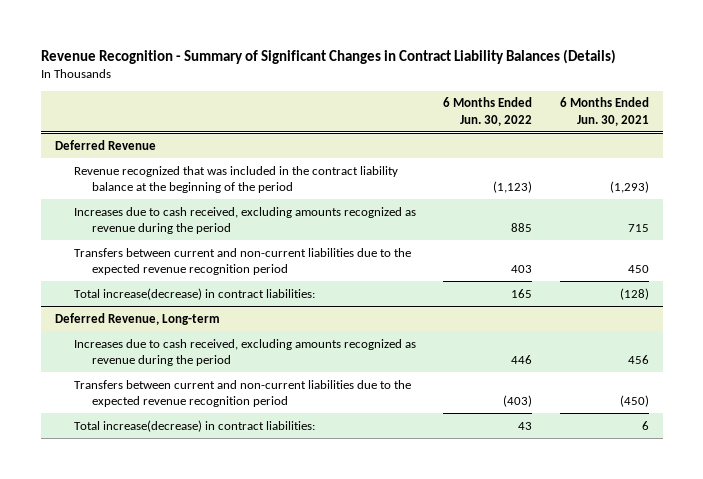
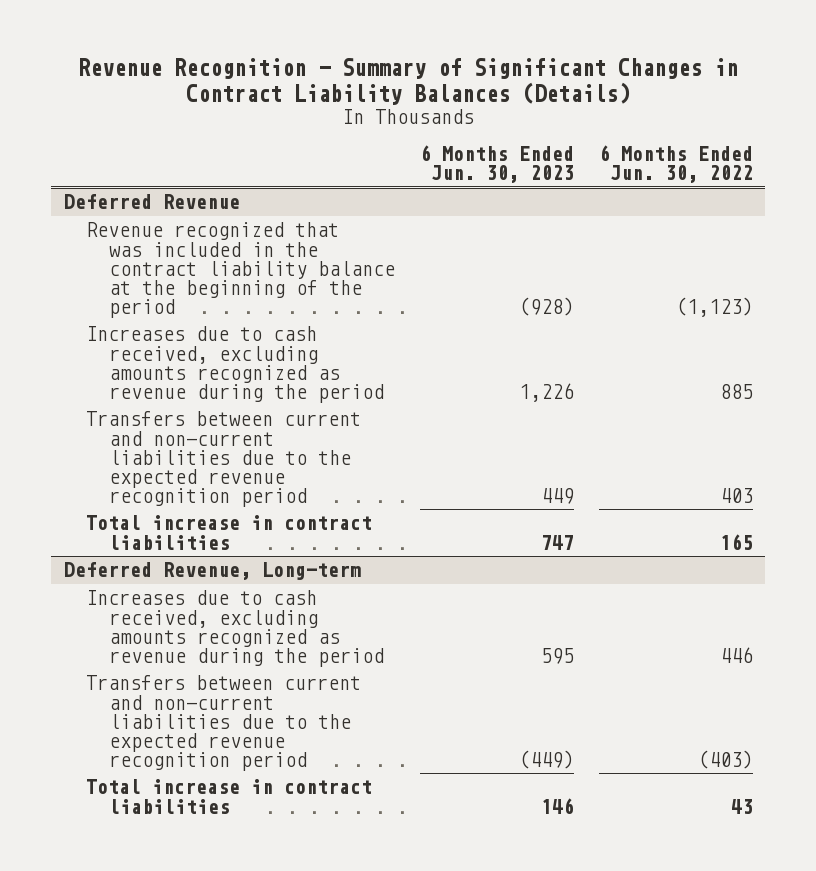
[559,97,649,126] 6 Months Ended Jun. 30, 2021 -> none
none -> [420,145,575,184] 6 Months Ended Jun. 30, 2023
[73,287,315,300] Total increase(decrease) in contract liabilities: -> [86,515,373,550] Total increase in contract liabilities
[73,419,315,432] Total increase(decrease) in contract liabilities: -> [86,779,373,814] Total increase in contract liabilities

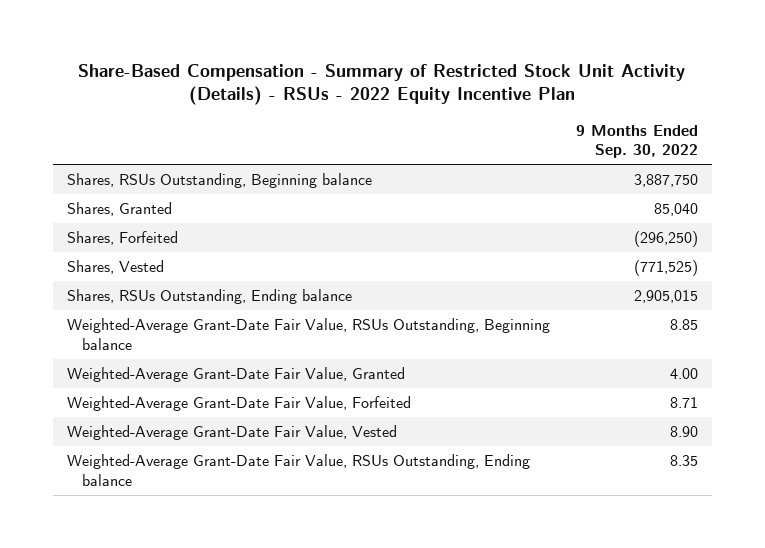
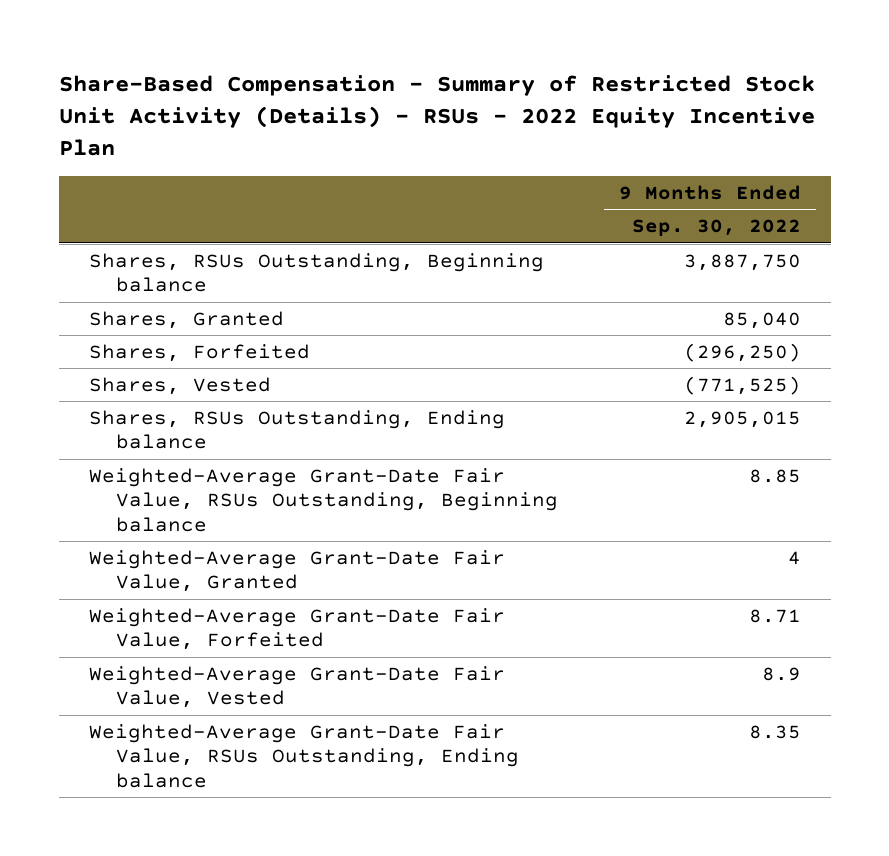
[670,367,699,379] 4.00 -> [787,550,801,565] 4
[670,425,699,437] 8.90 -> [761,666,801,681] 8.9

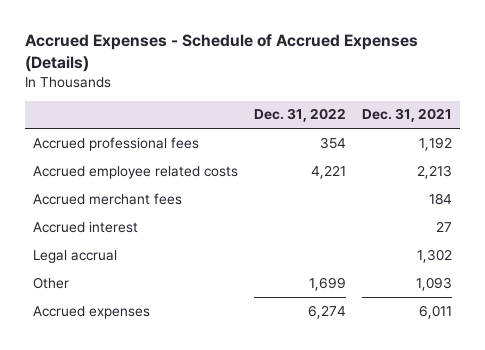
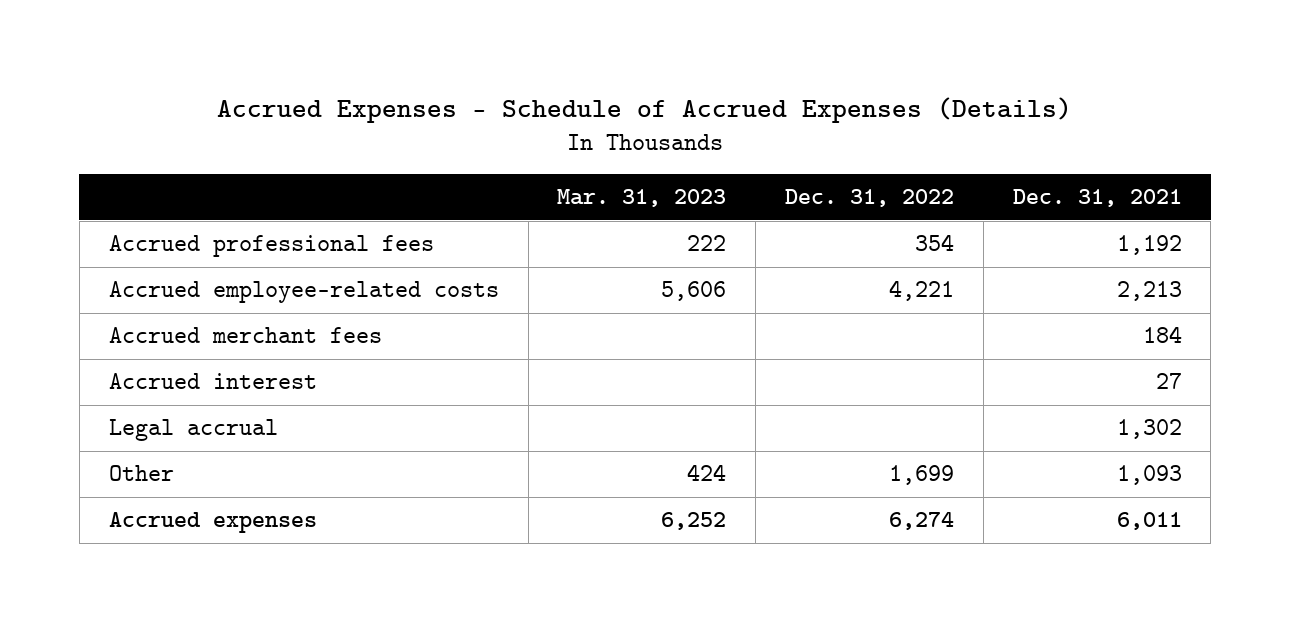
none -> [557,189,727,208] Mar. 31, 2023
[32,165,238,179] Accrued employee related costs -> [108,281,499,304] Accrued employee-related costs

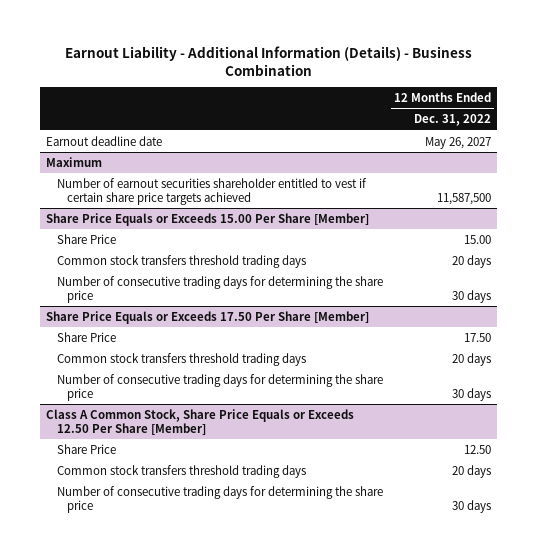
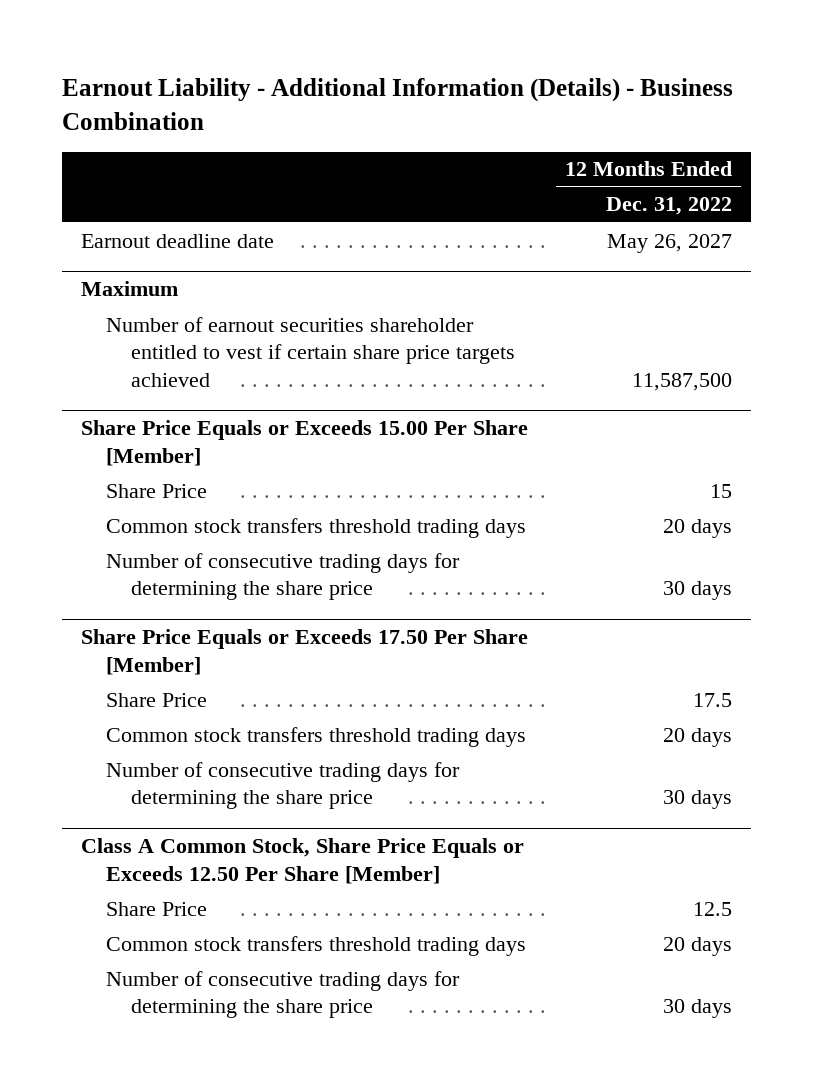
[464,234,492,244] 15.00 -> [710,483,733,498] 15
[464,332,492,342] 17.50 -> [693,692,733,707] 17.5
[464,444,492,454] 12.50 -> [693,901,733,916] 12.5

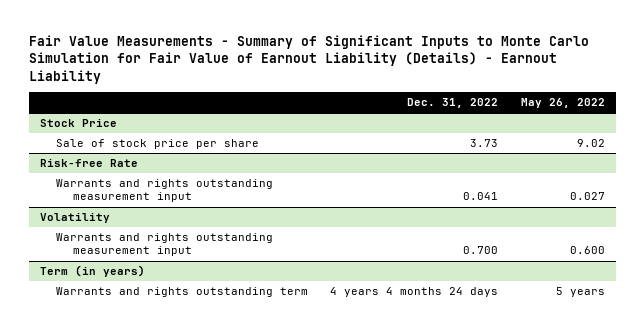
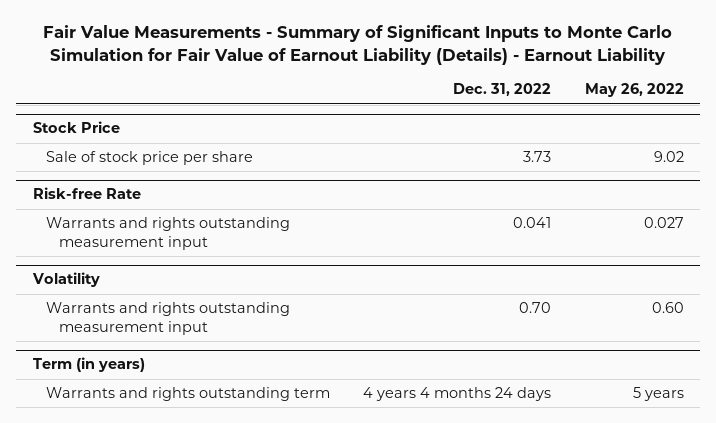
[463,246,499,255] 0.700 -> [519,302,552,314] 0.70
[569,246,605,255] 0.600 -> [651,302,684,314] 0.60

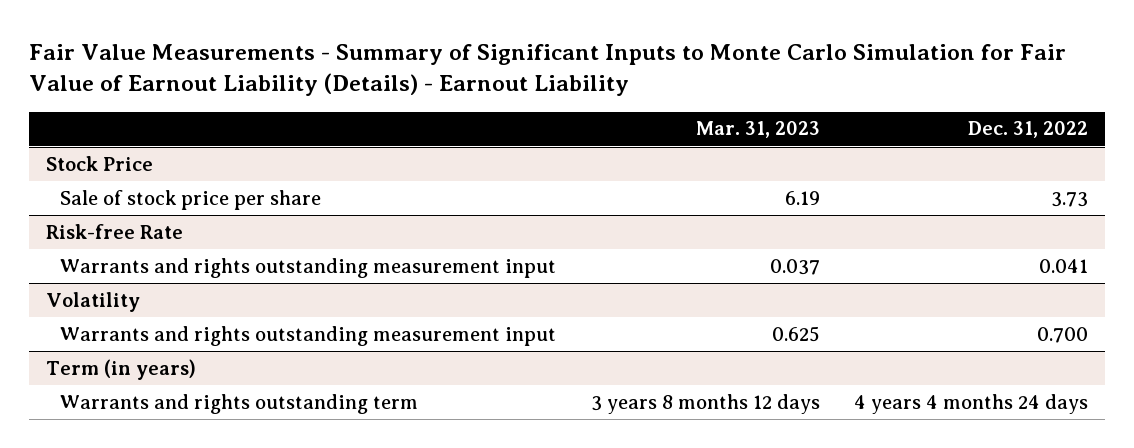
[584,83,684,98] May 26, 2022 -> none
none -> [695,121,820,139] Mar. 31, 2023
[519,302,552,314] 0.70 -> [1036,326,1088,343] 0.700

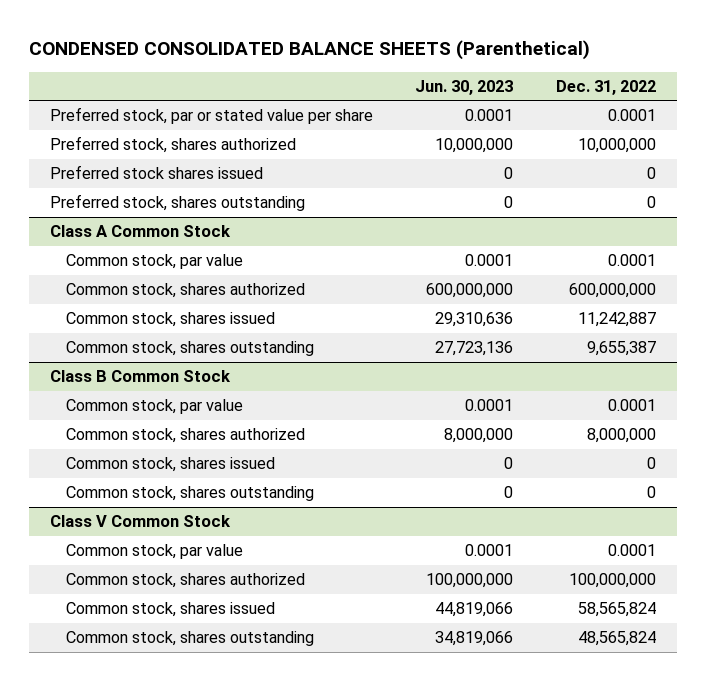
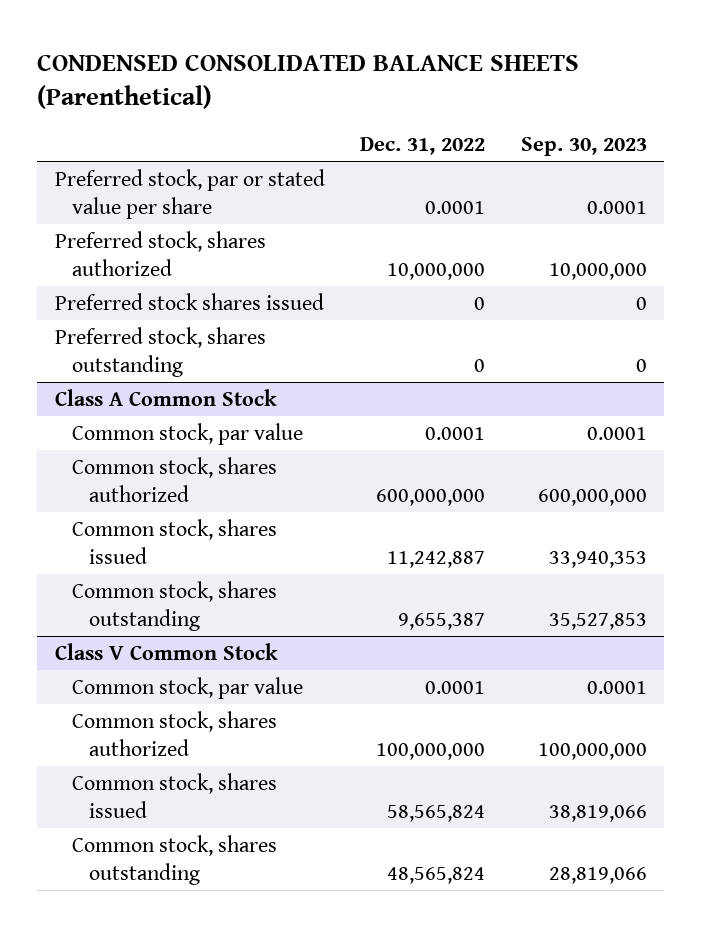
[415,79,514,95] Jun. 30, 2023 -> none
none -> [520,136,647,156] Sep. 30, 2023
[49,370,231,383] Class B Common Stock -> none
[65,399,243,415] Common stock, par value -> none
[65,428,305,444] Common stock, shares authorized -> none
[65,457,275,473] Common stock, shares issued -> none
[65,486,314,502] Common stock, shares outstanding -> none

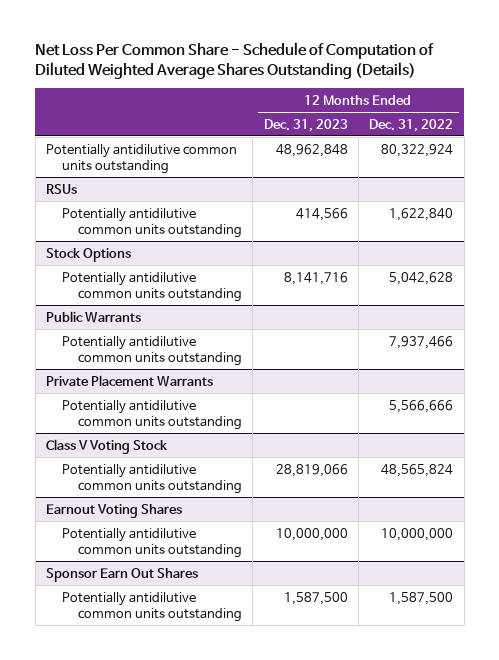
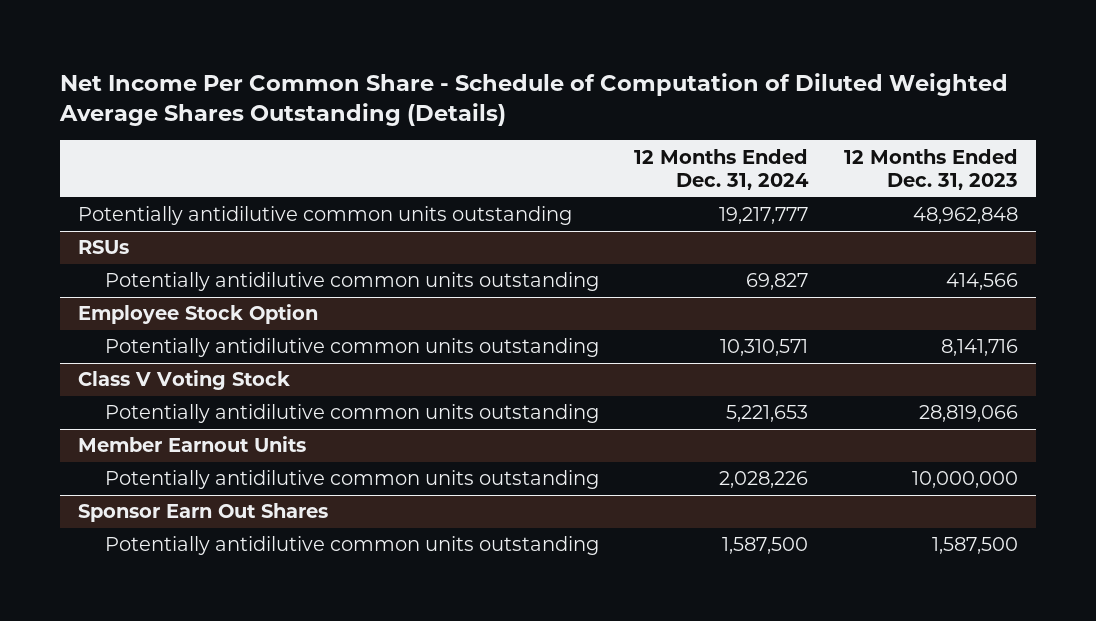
[35,42,435,80] Net Loss Per Common Share - Schedule of Computation of Diluted Weighted Average Shares Outstanding (Details) -> [59,72,1009,126] Net Income Per Common Share - Schedule of Computation of Diluted Weighted Average Shares Outstanding (Details)
[369,118,454,132] Dec. 31, 2022 -> none
none -> [634,148,810,190] 12 Months Ended Dec. 31, 2024
[46,247,132,262] Stock Options -> [78,304,319,325] Employee Stock Option
[46,310,142,323] Public Warrants -> none
[62,335,243,366] Potentially antidilutive common units outstanding -> none
[46,374,214,387] Private Placement Warrants -> none
[62,399,243,430] Potentially antidilutive common units outstanding -> none
[46,503,183,518] Earnout Voting Shares -> none
none -> [78,436,307,453] Member Earnout Units

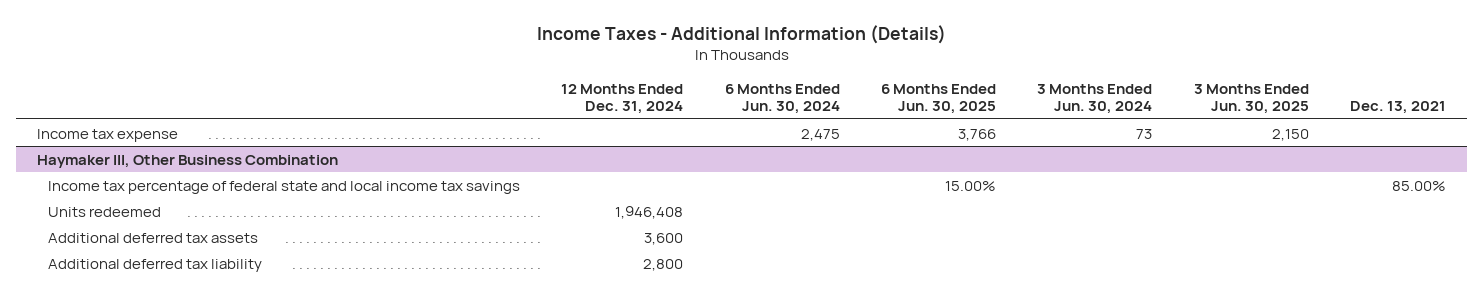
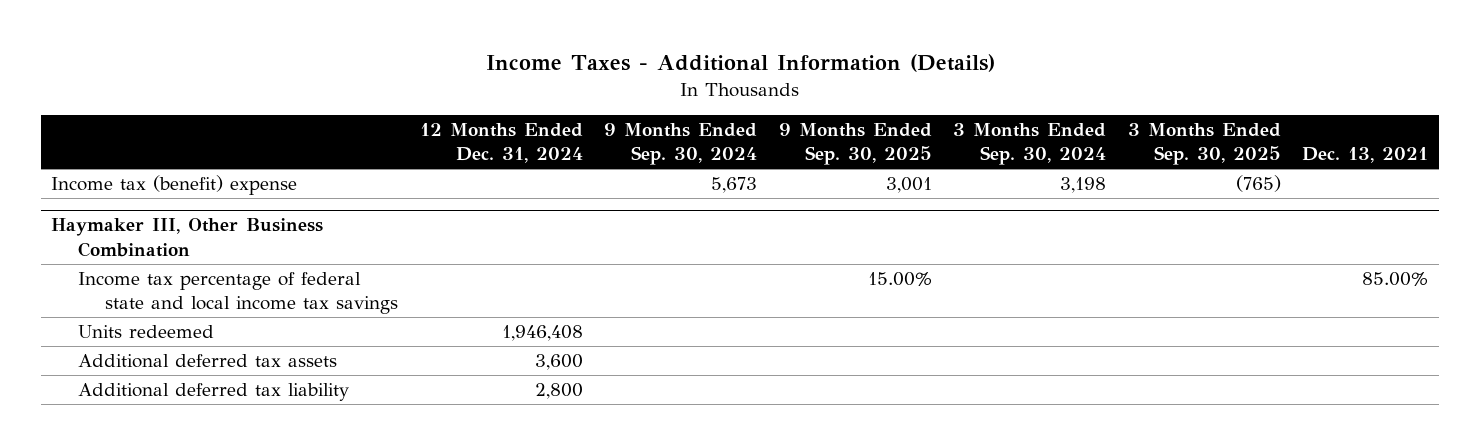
[724,83,840,114] 6 Months Ended Jun. 30, 2024 -> none
[881,83,997,114] 6 Months Ended Jun. 30, 2025 -> none
[1037,83,1153,114] 3 Months Ended Jun. 30, 2024 -> none
[1193,83,1309,114] 3 Months Ended Jun. 30, 2025 -> none
none -> [604,123,758,166] 9 Months Ended Sep. 30, 2024
none -> [778,123,932,166] 9 Months Ended Sep. 30, 2025
none -> [953,123,1107,166] 3 Months Ended Sep. 30, 2024
none -> [1127,123,1281,166] 3 Months Ended Sep. 30, 2025
[37,128,179,142] Income tax expense -> [51,175,298,196] Income tax (benefit) expense

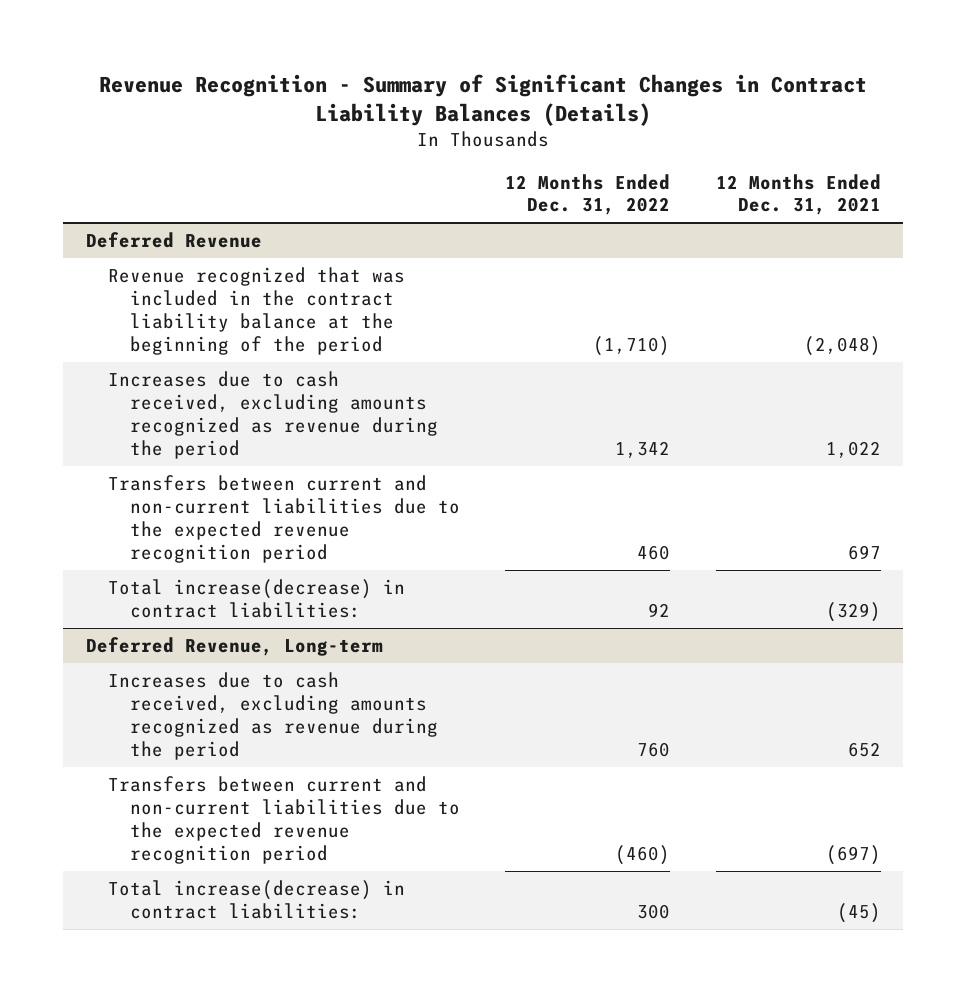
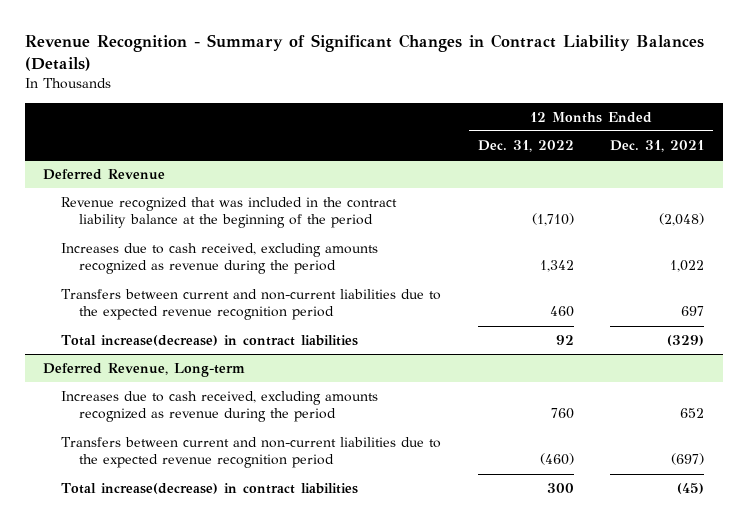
[107,578,405,618] Total increase(decrease) in contract liabilities: -> [61,335,359,347] Total increase(decrease) in contract liabilities
[107,879,405,919] Total increase(decrease) in contract liabilities: -> [61,483,359,495] Total increase(decrease) in contract liabilities

